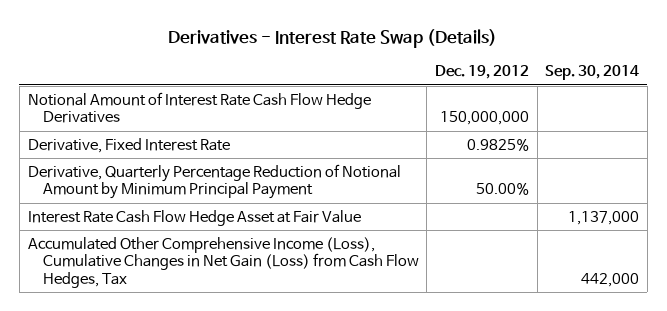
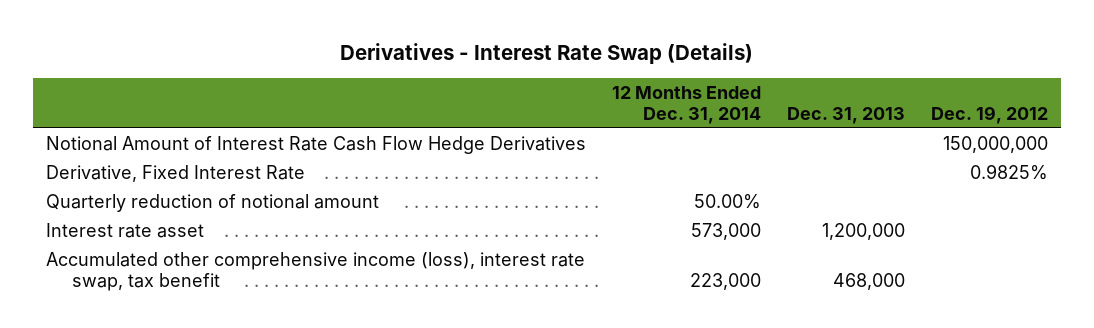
[545,65,640,81] Sep. 30, 2014 -> none
none -> [611,85,761,124] 12 Months Ended Dec. 31, 2014
none -> [787,106,906,124] Dec. 31, 2013
[27,163,401,200] Derivative, Quarterly Percentage Reduction of Notional Amount by Minimum Principal Payment -> none
none -> [45,193,379,212] Quarterly reduction of notional amount
[27,209,361,226] Interest Rate Cash Flow Hedge Asset at Fair Value -> [45,222,204,238] Interest rate asset
[27,236,419,288] Accumulated Other Comprehensive Income (Loss), Cumulative Changes in Net Gain (Loss) from Cash Flow Hedges, Tax -> [45,251,585,291] Accumulated other comprehensive income (loss), interest rate swap, tax benefit

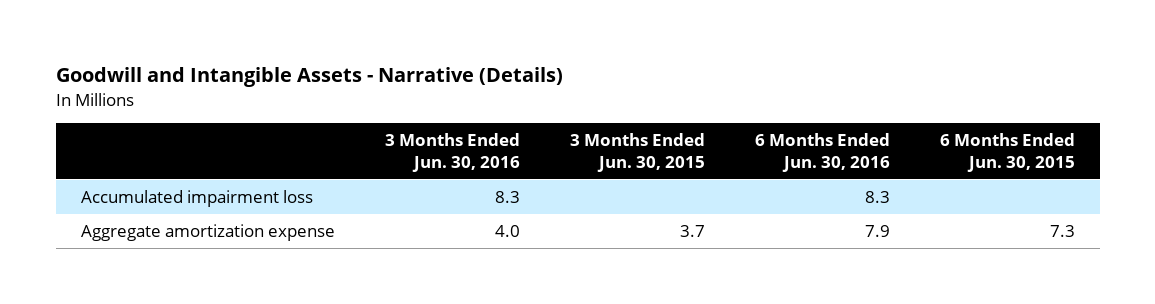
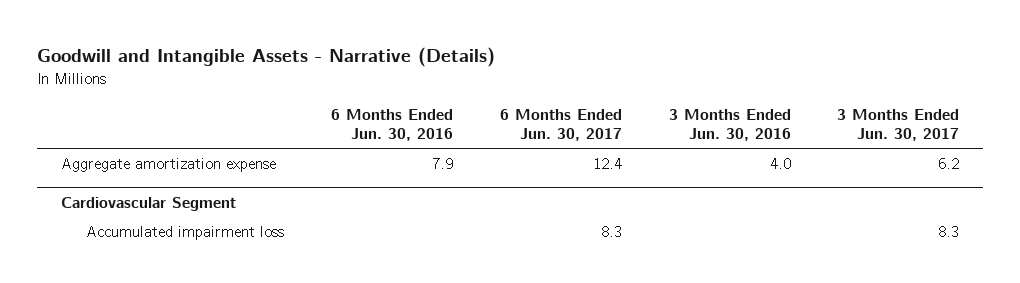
[569,132,705,172] 3 Months Ended Jun. 30, 2015 -> none
[939,132,1075,172] 6 Months Ended Jun. 30, 2015 -> none
none -> [499,108,622,142] 6 Months Ended Jun. 30, 2017
none -> [837,108,960,142] 3 Months Ended Jun. 30, 2017
[80,190,313,208] Accumulated impairment loss -> none
none -> [60,196,236,211] Cardiovascular Segment
none -> [85,226,284,241] Accumulated impairment loss

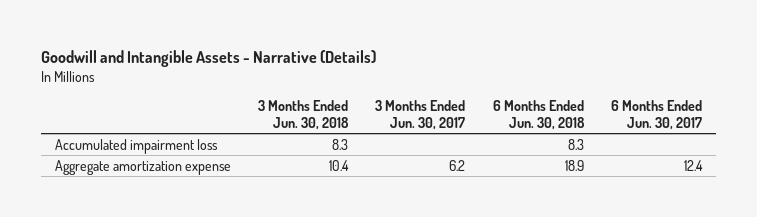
[330,108,453,142] 6 Months Ended Jun. 30, 2016 -> none
[668,108,791,142] 3 Months Ended Jun. 30, 2016 -> none
none -> [257,100,349,130] 3 Months Ended Jun. 30, 2018
none -> [492,100,585,130] 6 Months Ended Jun. 30, 2018
none -> [54,138,218,154] Accumulated impairment loss
[60,196,236,211] Cardiovascular Segment -> none
[85,226,284,241] Accumulated impairment loss -> none

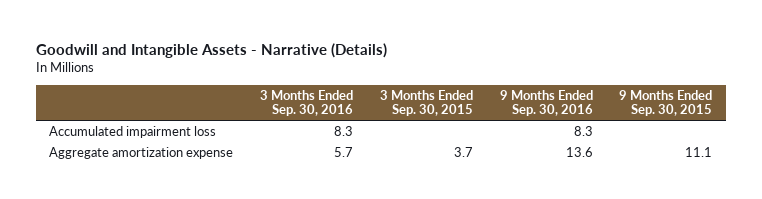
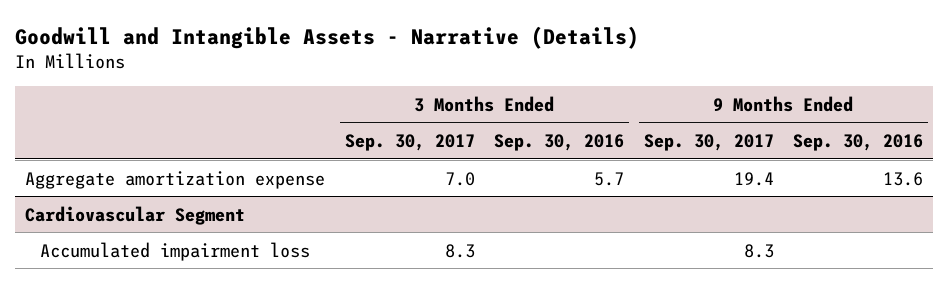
[379,89,473,117] 3 Months Ended Sep. 30, 2015 -> none
[619,89,713,117] 9 Months Ended Sep. 30, 2015 -> none
none -> [344,134,475,152] Sep. 30, 2017
none -> [643,134,774,152] Sep. 30, 2017
[49,125,217,138] Accumulated impairment loss -> none
none -> [25,205,246,225] Cardiovascular Segment
none -> [39,241,310,261] Accumulated impairment loss

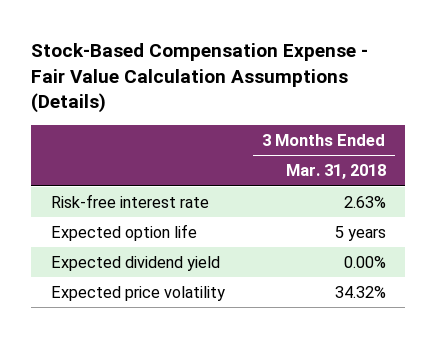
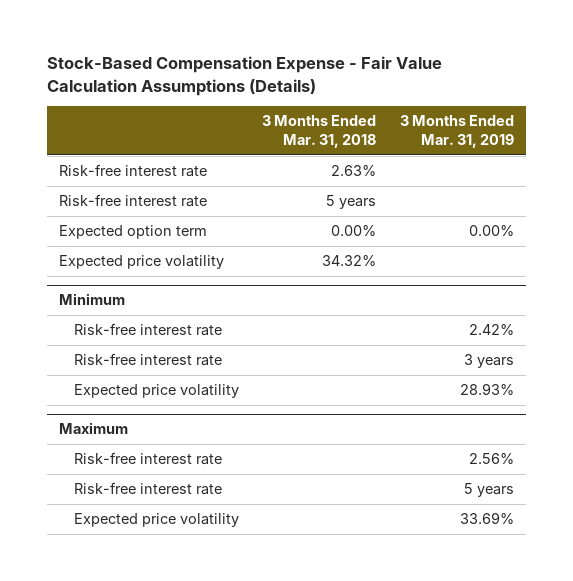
none -> [400,115,515,149] 3 Months Ended Mar. 31, 2019
[50,224,197,242] Expected option life -> [58,194,207,208] Risk-free interest rate
[50,256,220,272] Expected dividend yield -> [58,225,207,240] Expected option term
none -> [58,293,125,306] Minimum
none -> [73,323,222,337] Risk-free interest rate
none -> [73,353,222,367] Risk-free interest rate
none -> [73,384,239,399] Expected price volatility
none -> [58,422,128,435] Maximum
none -> [73,452,222,466] Risk-free interest rate
none -> [73,482,222,496] Risk-free interest rate
none -> [73,513,239,528] Expected price volatility

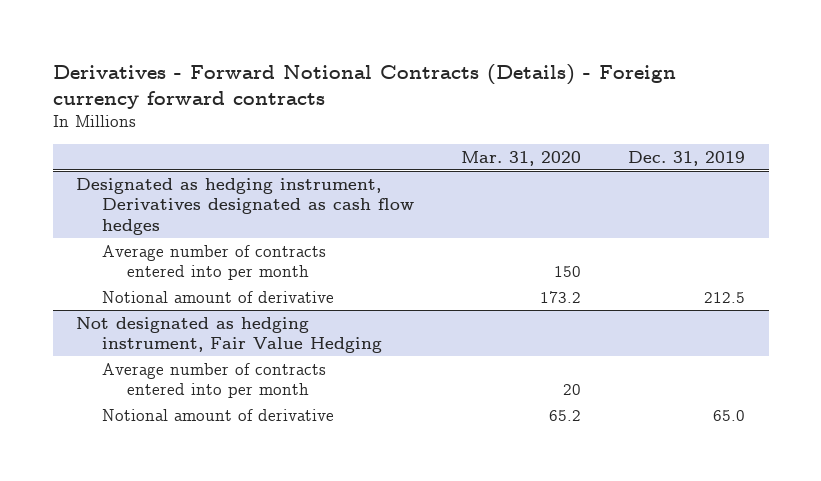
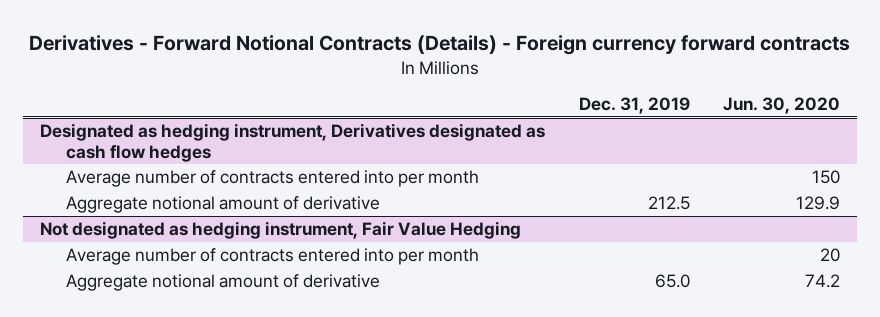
[460,150,581,166] Mar. 31, 2020 -> none
none -> [723,96,841,114] Jun. 30, 2020
[101,290,334,303] Notional amount of derivative -> [66,196,381,214] Aggregate notional amount of derivative
[101,408,334,421] Notional amount of derivative -> [66,274,381,292] Aggregate notional amount of derivative

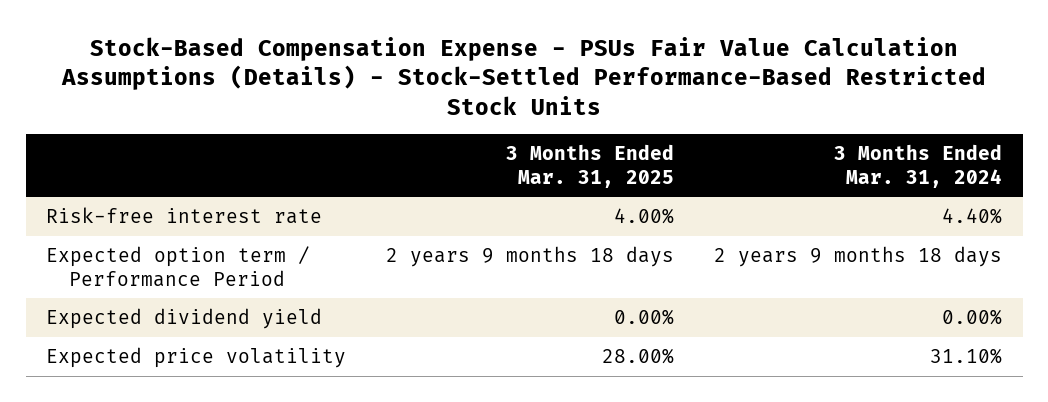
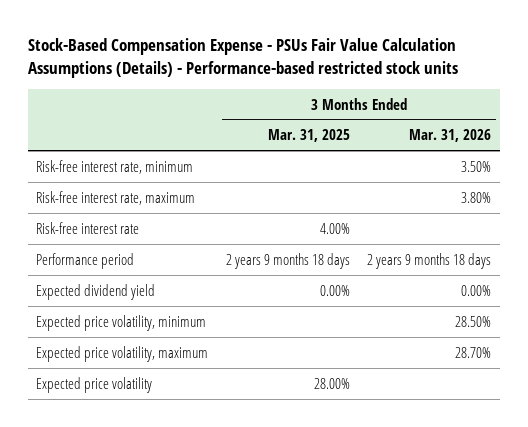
[61,36,987,115] Stock-Based Compensation Expense - PSUs Fair Value Calculation Assumptions (Details) - Stock-Settled Performance-Based Restricted Stock Units -> [27,37,458,79] Stock-Based Compensation Expense - PSUs Fair Value Calculation Assumptions (Details) - Performance-based restricted stock units
[834,143,1003,188] 3 Months Ended Mar. 31, 2024 -> none
none -> [409,129,492,143] Mar. 31, 2026
none -> [36,159,194,174] Risk-free interest rate, minimum
none -> [36,190,196,205] Risk-free interest rate, maximum
[45,245,310,287] Expected option term / Performance Period -> [36,252,135,269] Performance period
none -> [36,314,207,331] Expected price volatility, minimum
none -> [36,345,209,362] Expected price volatility, maximum

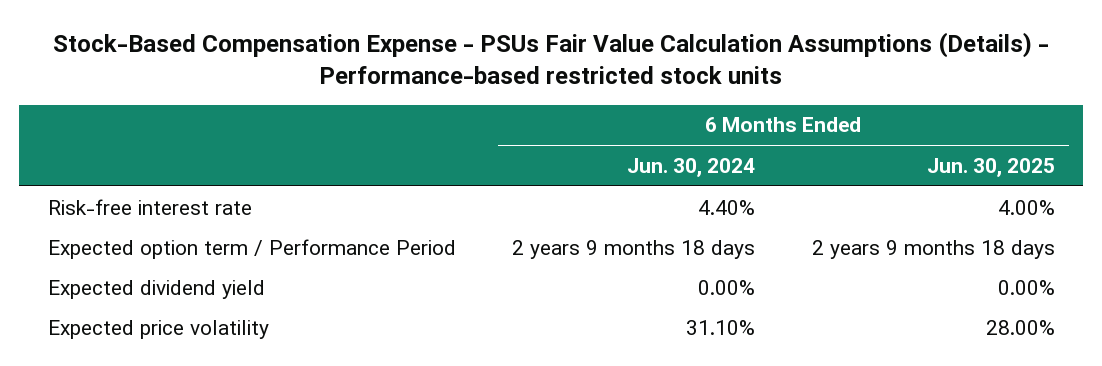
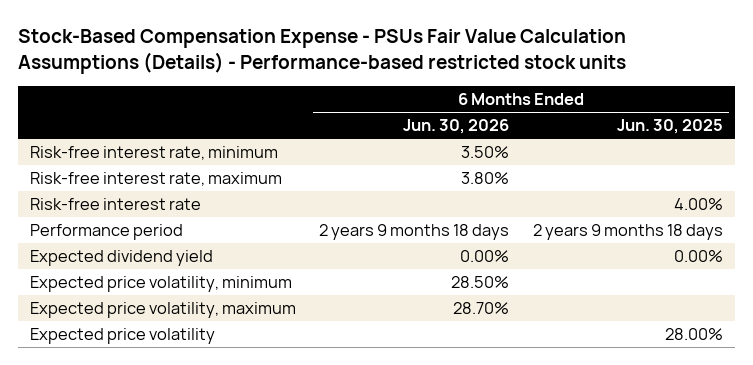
[627,157,756,177] Jun. 30, 2024 -> none
none -> [403,119,510,135] Jun. 30, 2026
none -> [29,146,278,161] Risk-free interest rate, minimum
none -> [29,172,282,187] Risk-free interest rate, maximum
[47,238,456,259] Expected option term / Performance Period -> [29,224,183,241] Performance period
none -> [29,276,292,293] Expected price volatility, minimum
none -> [29,302,296,319] Expected price volatility, maximum

